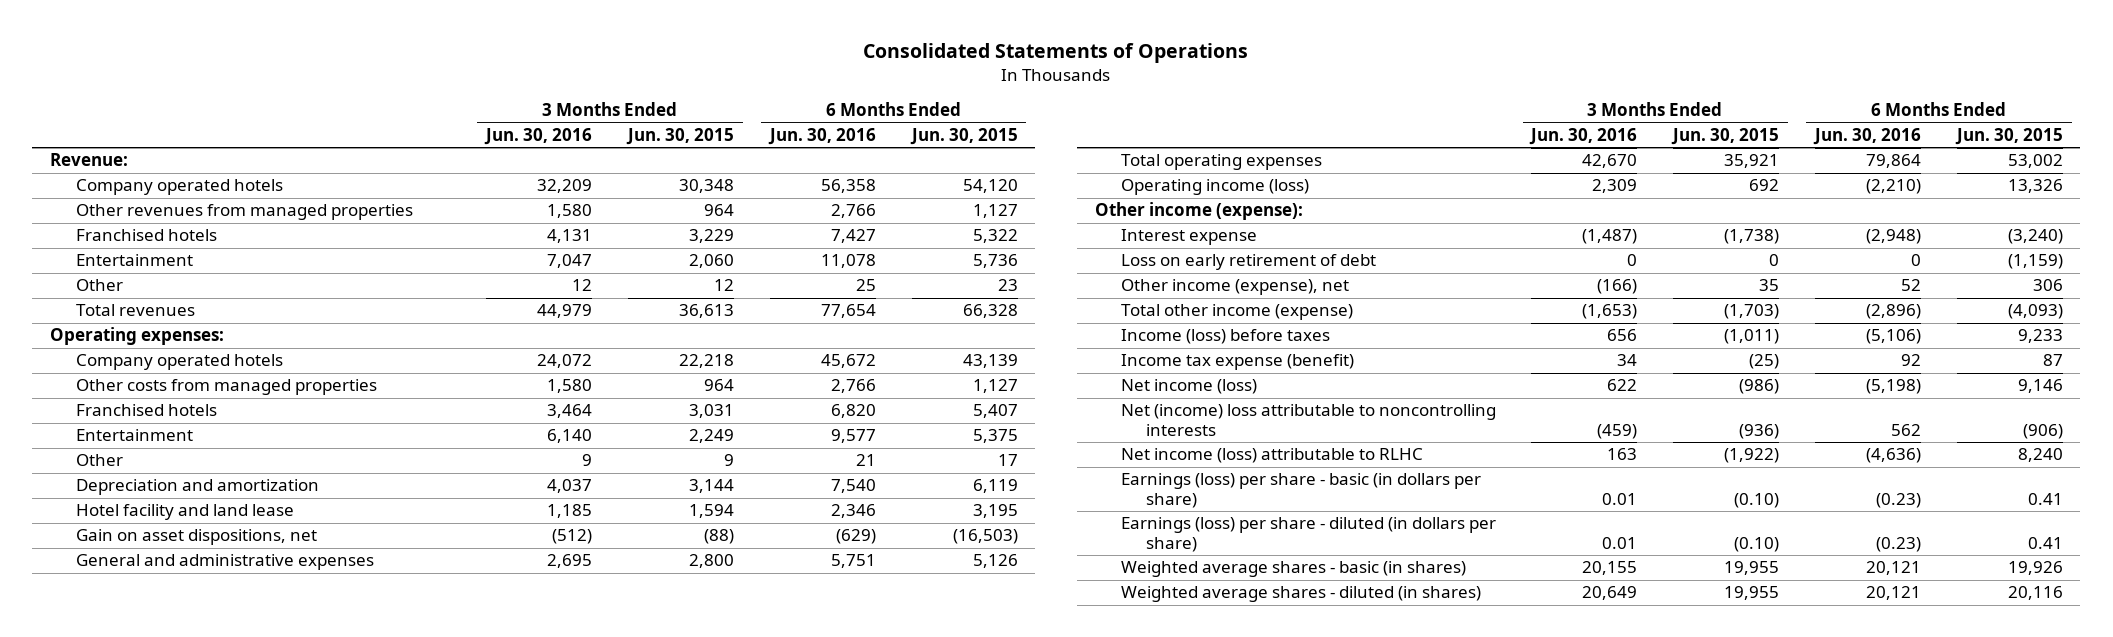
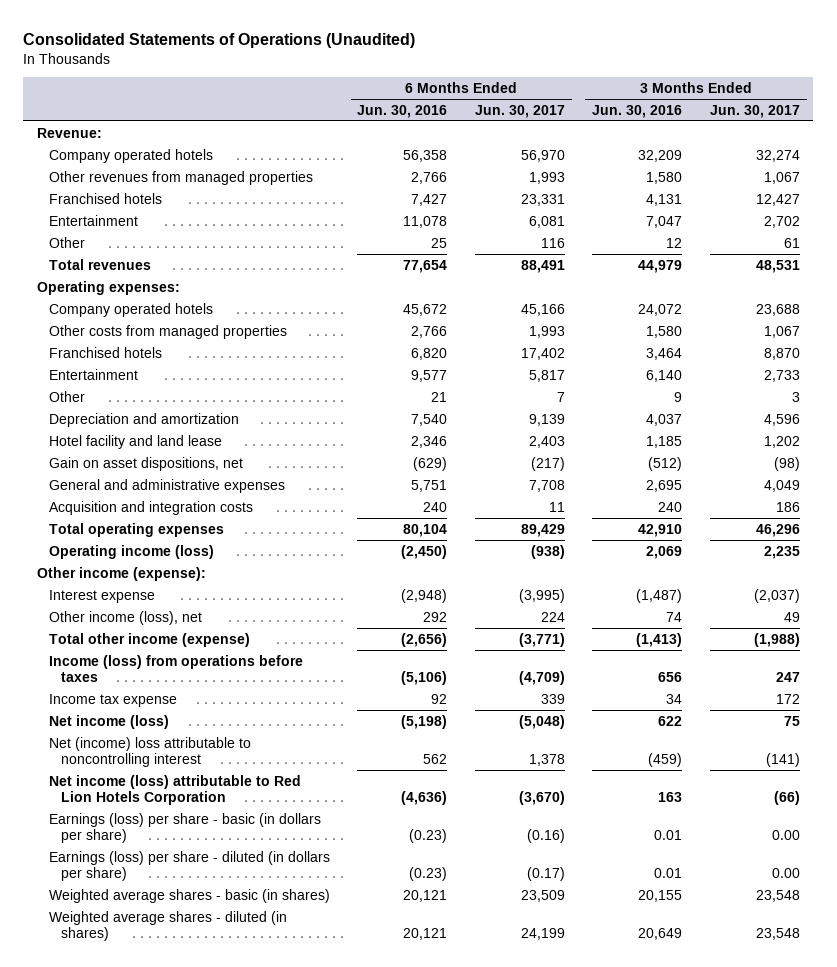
[863,43,1249,64] Consolidated Statements of Operations -> [23,32,416,48] Consolidated Statements of Operations (Unaudited)
[626,127,735,145] Jun. 30, 2015 -> none
[909,127,1018,145] Jun. 30, 2015 -> none
none -> [474,104,565,118] Jun. 30, 2017
none -> [709,104,800,118] Jun. 30, 2017
none -> [48,500,253,515] Acquisition and integration costs
[1582,154,1638,169] 42,670 -> [638,523,683,537] 42,910
[1865,154,1921,169] 79,864 -> [403,523,448,537] 80,104
[1592,179,1638,194] 2,309 -> [646,545,683,559] 2,069
[1865,179,1921,195] (2,210) -> [401,544,448,559] (2,450)
[1120,254,1376,271] Loss on early retirement of debt -> none
[1120,279,1349,296] Other income (expense), net -> [48,610,202,625] Other income (loss), net
[1597,279,1638,295] (166) -> [666,611,683,622] 74
[1900,279,1921,292] 52 -> [423,611,448,622] 292
[1582,304,1638,320] (1,653) -> [636,632,683,647] (1,413)
[1865,304,1921,320] (2,896) -> [401,632,448,647] (2,656)
[1120,329,1330,345] Income (loss) before taxes -> [48,654,303,683] Income (loss) from operations before taxes
[1120,354,1354,371] Income tax expense (benefit) -> [48,693,177,707] Income tax expense
[1120,404,1496,437] Net (income) loss attributable to noncontrolling interests -> [48,736,251,768] Net (income) loss attributable to noncontrolling interest
[1120,448,1423,464] Net income (loss) attributable to RLHC -> [48,774,301,806] Net income (loss) attributable to Red Lion Hotels Corporation

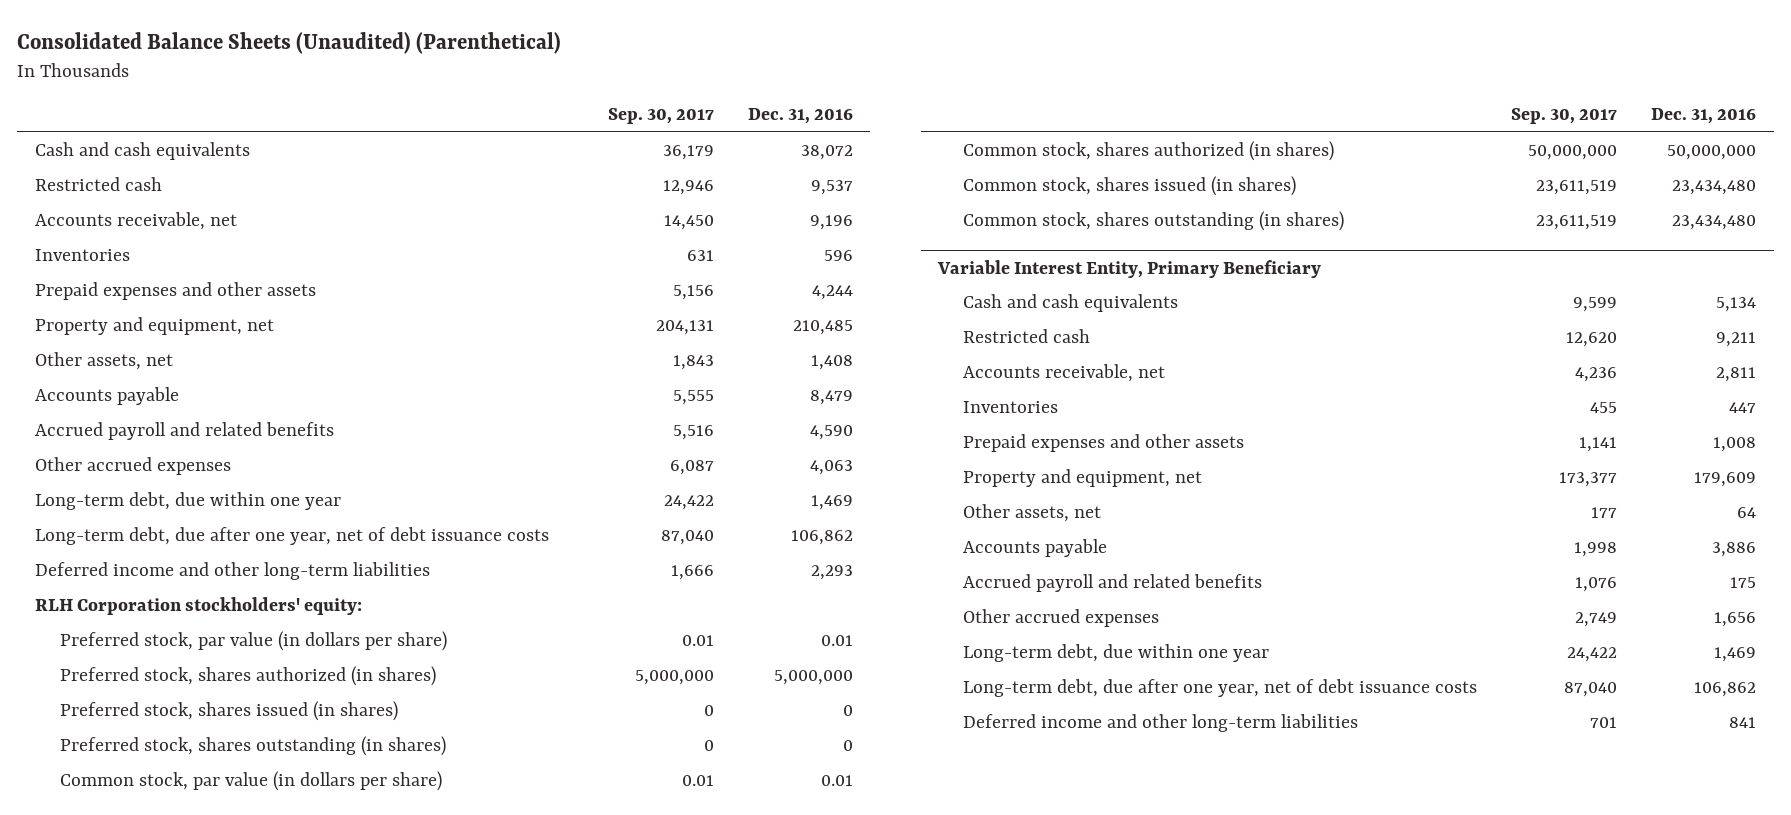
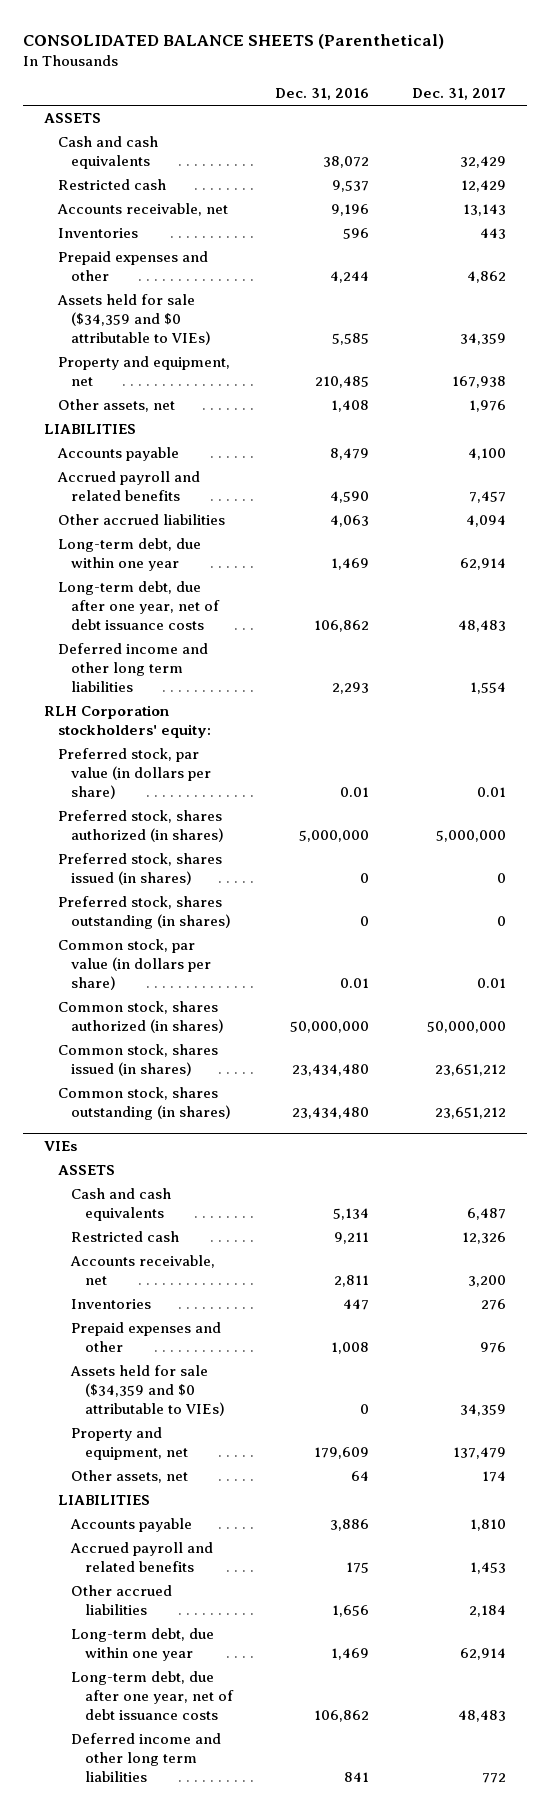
[17,32,562,55] Consolidated Balance Sheets (Unaudited) (Parenthetical) -> [22,33,444,49] CONSOLIDATED BALANCE SHEETS (Parenthetical)
[607,108,714,125] Sep. 30, 2017 -> none
none -> [411,88,506,101] Dec. 31, 2017
none -> [44,113,102,124] ASSETS
[34,282,316,301] Prepaid expenses and other assets -> [57,251,208,282] Prepaid expenses and other
none -> [56,294,212,345] Assets held for sale ($34,359 and $0 attributable to VIEs)
none -> [44,424,137,435] LIABILITIES
[34,457,231,476] Other accrued expenses -> [57,514,225,526] Other accrued liabilities
[34,562,430,581] Deferred income and other long-term liabilities -> [57,643,208,692] Deferred income and other long term liabilities
[937,259,1322,278] Variable Interest Entity, Primary Beneficiary -> [44,1140,78,1151] VIEs
none -> [57,1165,115,1176] ASSETS
[963,434,1245,453] Prepaid expenses and other assets -> [71,1322,222,1353] Prepaid expenses and other
none -> [70,1365,225,1416] Assets held for sale ($34,359 and $0 attributable to VIEs)
none -> [57,1495,150,1506] LIABILITIES
[963,609,1160,628] Other accrued expenses -> [71,1585,173,1616] Other accrued liabilities
[963,714,1359,733] Deferred income and other long-term liabilities -> [71,1733,222,1782] Deferred income and other long term liabilities

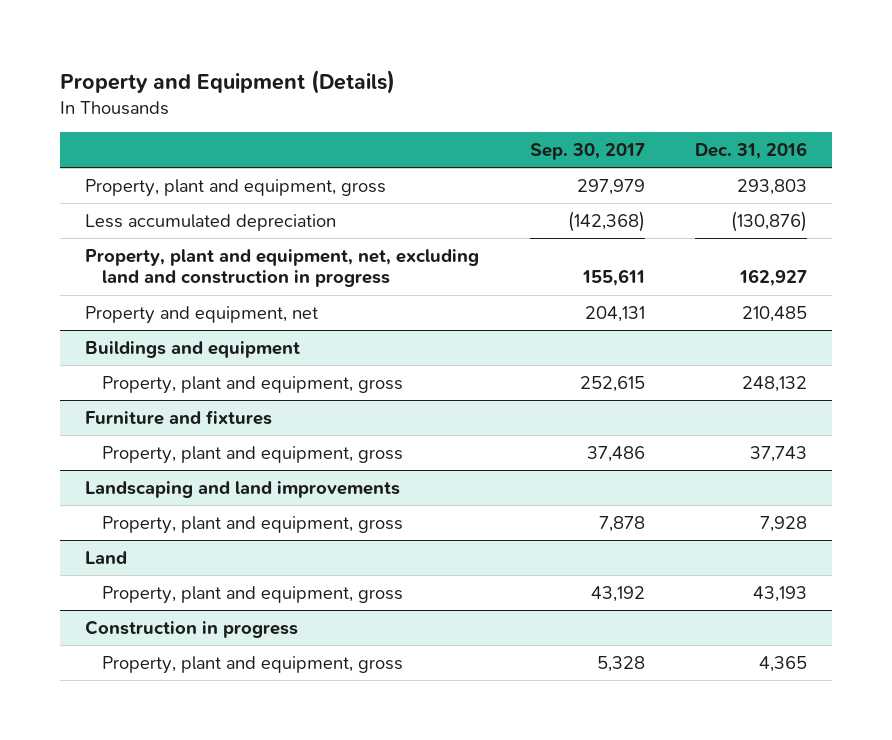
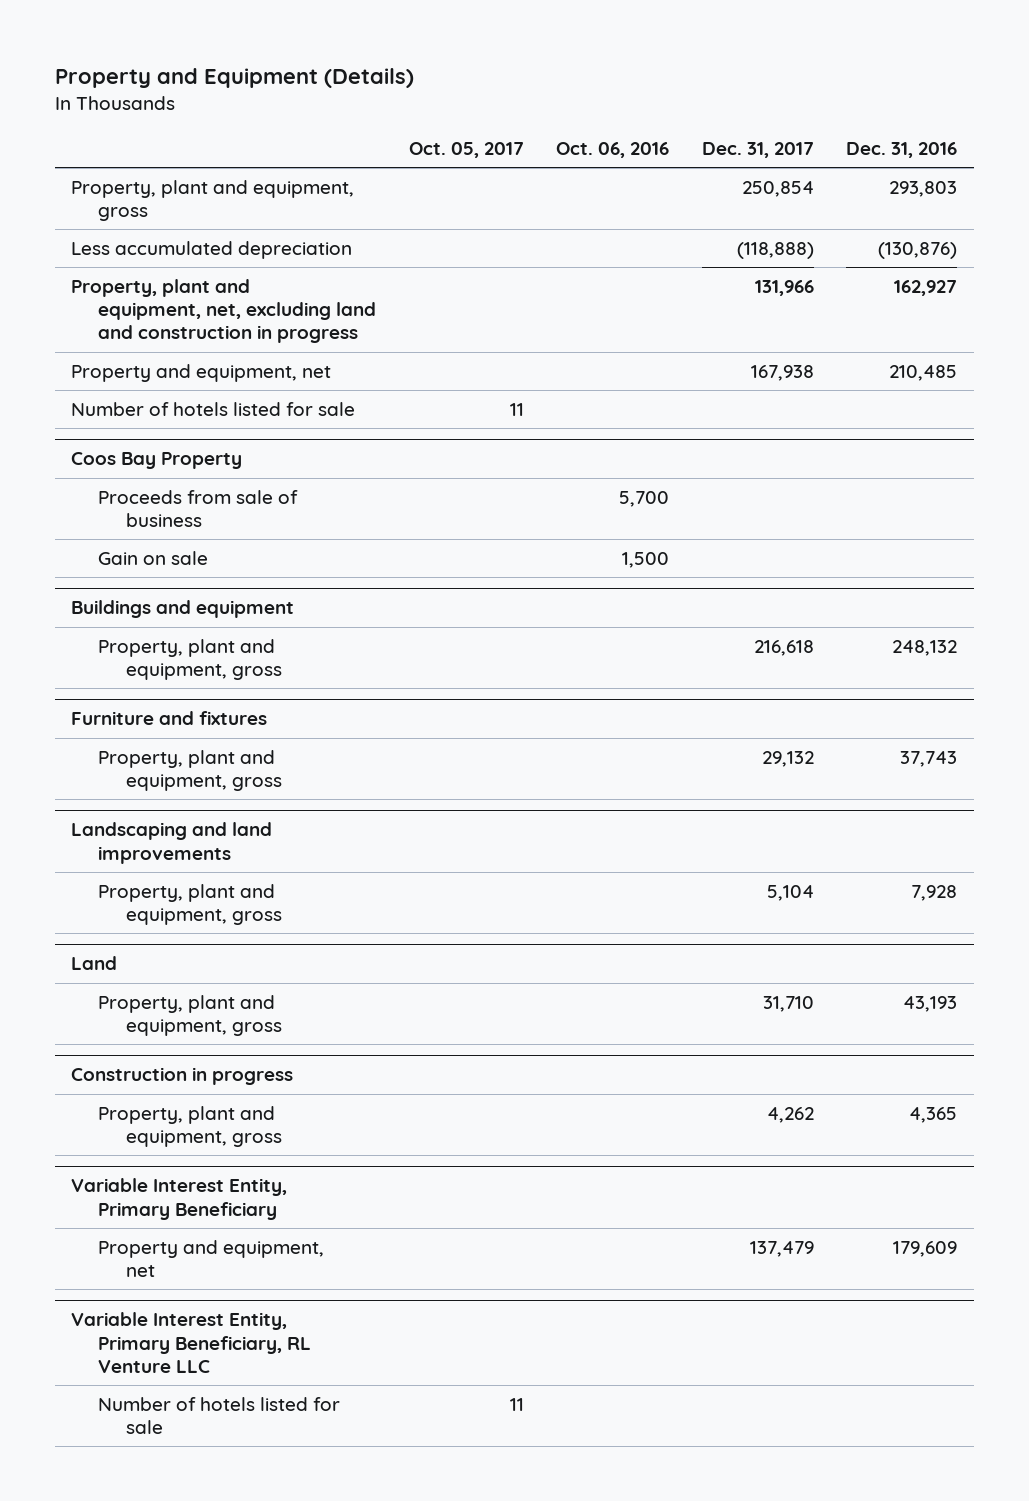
[529,143,645,161] Sep. 30, 2017 -> none
none -> [408,141,524,158] Oct. 05, 2017
none -> [556,141,670,158] Oct. 06, 2016
none -> [701,141,814,158] Dec. 31, 2017
none -> [71,401,356,416] Number of hotels listed for sale
none -> [71,452,243,470] Coos Bay Property
none -> [98,489,299,528] Proceeds from sale of business
none -> [98,550,209,565] Gain on sale
none -> [71,1178,288,1220] Variable Interest Entity, Primary Beneficiary
none -> [98,1239,325,1278] Property and equipment, net
none -> [71,1312,312,1373] Variable Interest Entity, Primary Beneficiary, RL Venture LLC
none -> [98,1396,341,1435] Number of hotels listed for sale

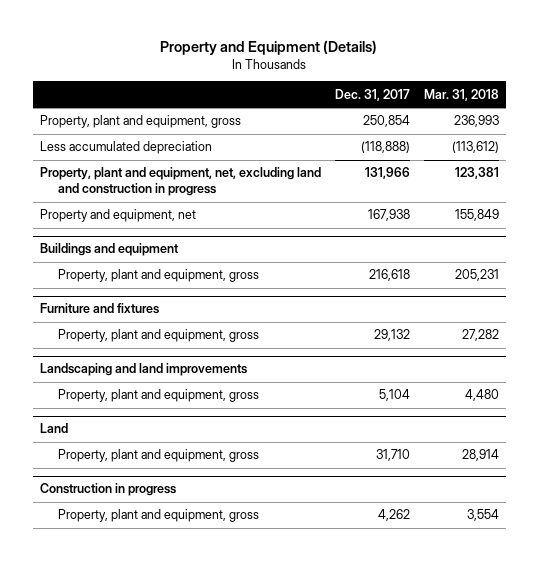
[408,141,524,158] Oct. 05, 2017 -> none
[556,141,670,158] Oct. 06, 2016 -> none
[846,141,958,158] Dec. 31, 2016 -> none
none -> [423,88,499,101] Mar. 31, 2018
[71,401,356,416] Number of hotels listed for sale -> none
[71,452,243,470] Coos Bay Property -> none
[98,489,299,528] Proceeds from sale of business -> none
[98,550,209,565] Gain on sale -> none
[71,1178,288,1220] Variable Interest Entity, Primary Beneficiary -> none
[98,1239,325,1278] Property and equipment, net -> none
[71,1312,312,1373] Variable Interest Entity, Primary Beneficiary, RL Venture LLC -> none
[98,1396,341,1435] Number of hotels listed for sale -> none

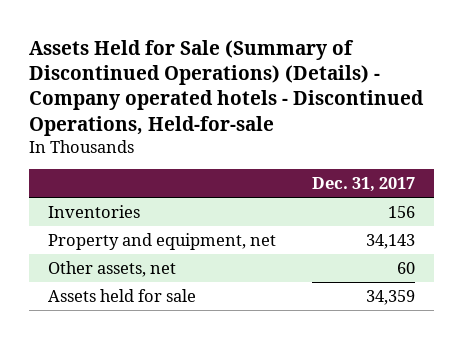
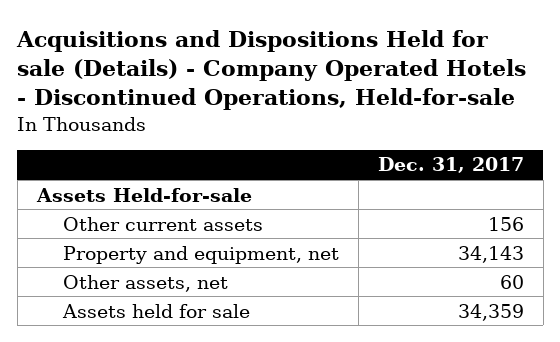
[29,39,425,136] Assets Held for Sale (Summary of Discontinued Operations) (Details) - Company operated hotels - Discontinued Operations, Held-for-sale -> [16,29,527,111] Acquisitions and Dispositions Held for sale (Details) - Company Operated Hotels - Discontinued Operations, Held-for-sale
none -> [35,187,252,202] Assets Held-for-sale
[47,204,140,218] Inventories -> [63,216,264,231] Other current assets

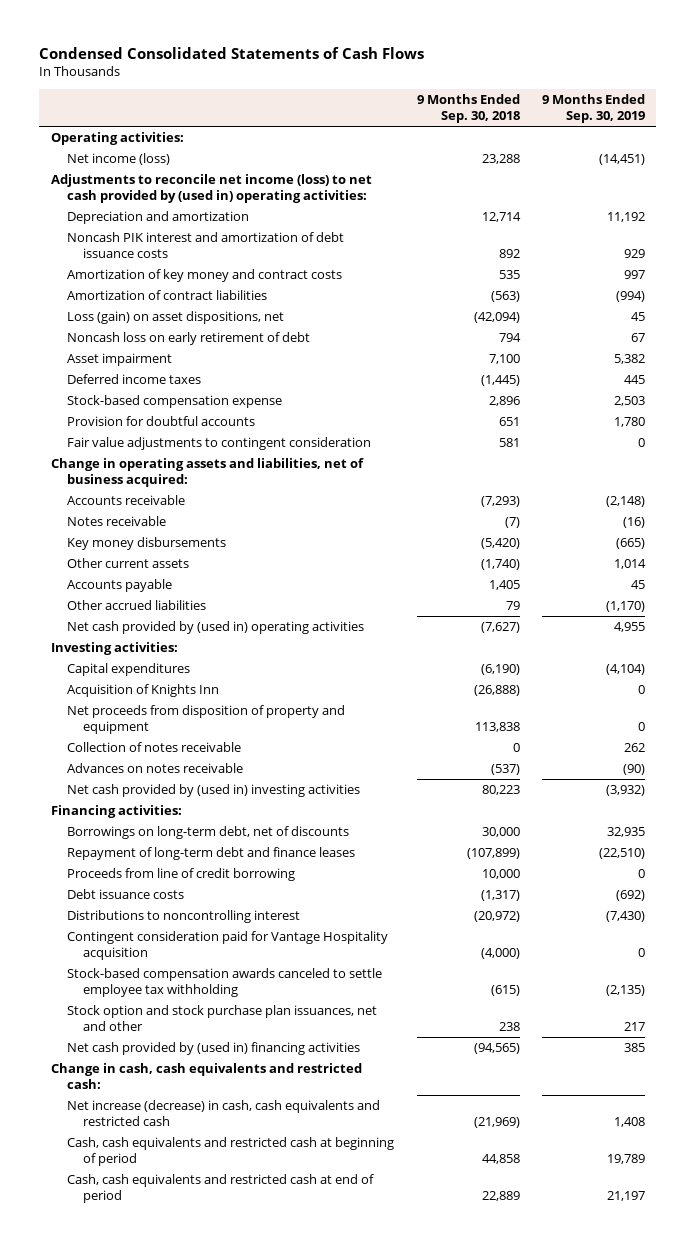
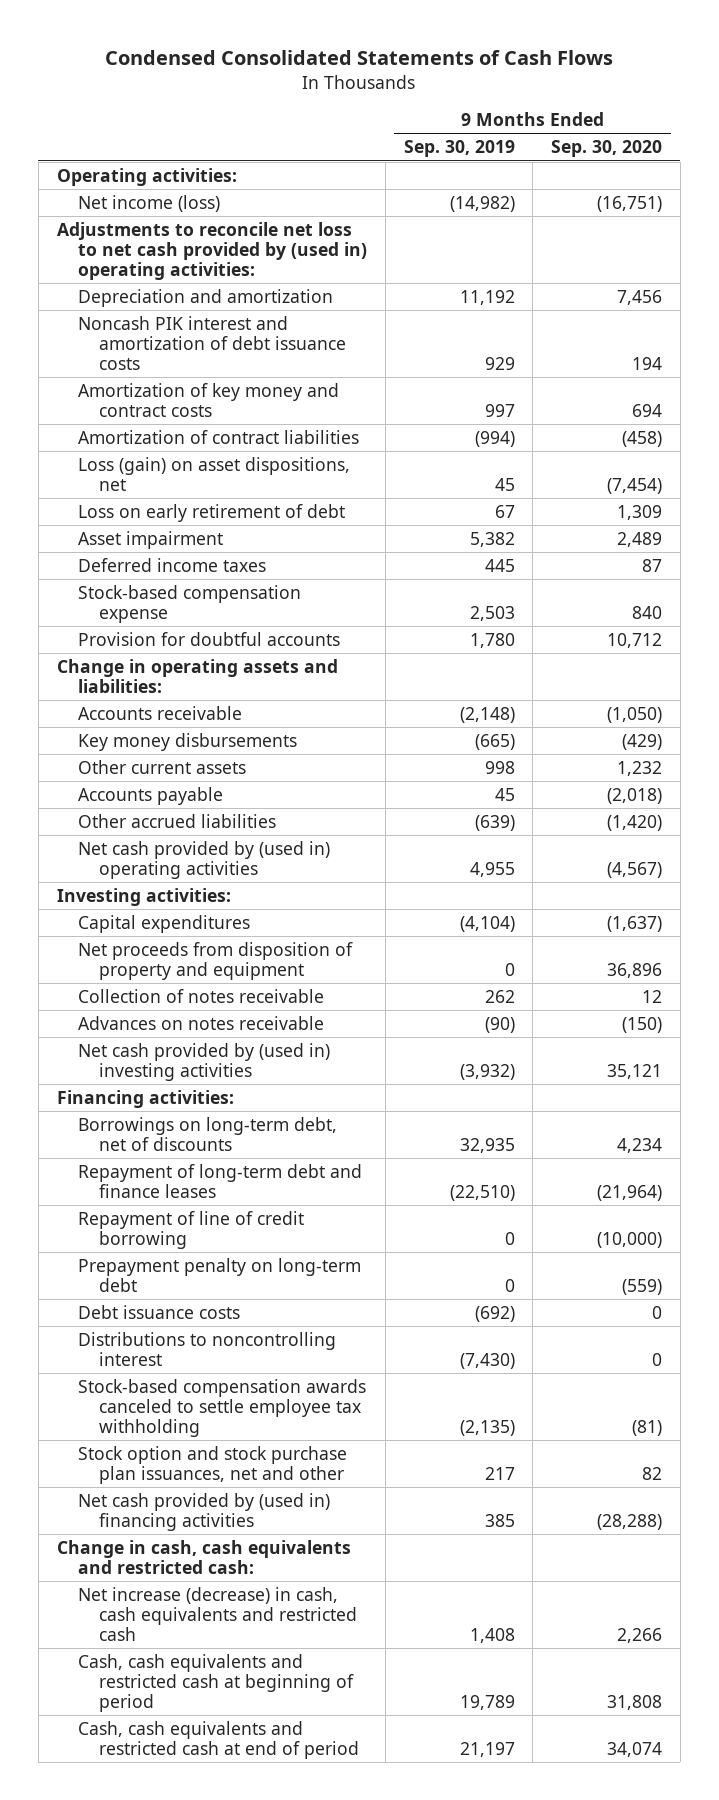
[416,94,520,124] 9 Months Ended Sep. 30, 2018 -> none
none -> [551,140,663,158] Sep. 30, 2020
[599,154,646,166] (14,451) -> [449,195,515,212] (14,982)
[50,174,372,204] Adjustments to reconcile net income (loss) to net cash provided by (used in) operating activities: -> [56,221,367,280] Adjustments to reconcile net loss to net cash provided by (used in) operating activities:
[66,332,310,346] Noncash loss on early retirement of debt -> [77,503,345,522] Loss on early retirement of debt
[66,437,371,451] Fair value adjustments to contingent consideration -> none
[50,458,364,488] Change in operating assets and liabilities, net of business acquired: -> [56,658,338,693] Change in operating assets and liabilities:
[66,516,166,527] Notes receivable -> none
[614,559,647,570] 1,014 -> [484,760,515,774] 998
[606,601,646,613] (1,170) -> [474,814,515,831] (639)
[66,684,219,698] Acquisition of Knights Inn -> none
[66,868,295,882] Proceeds from line of credit borrowing -> [77,1210,304,1249] Repayment of line of credit borrowing
none -> [77,1257,361,1292] Prepayment penalty on long-term debt
[66,931,388,961] Contingent consideration paid for Vantage Hospitality acquisition -> none

